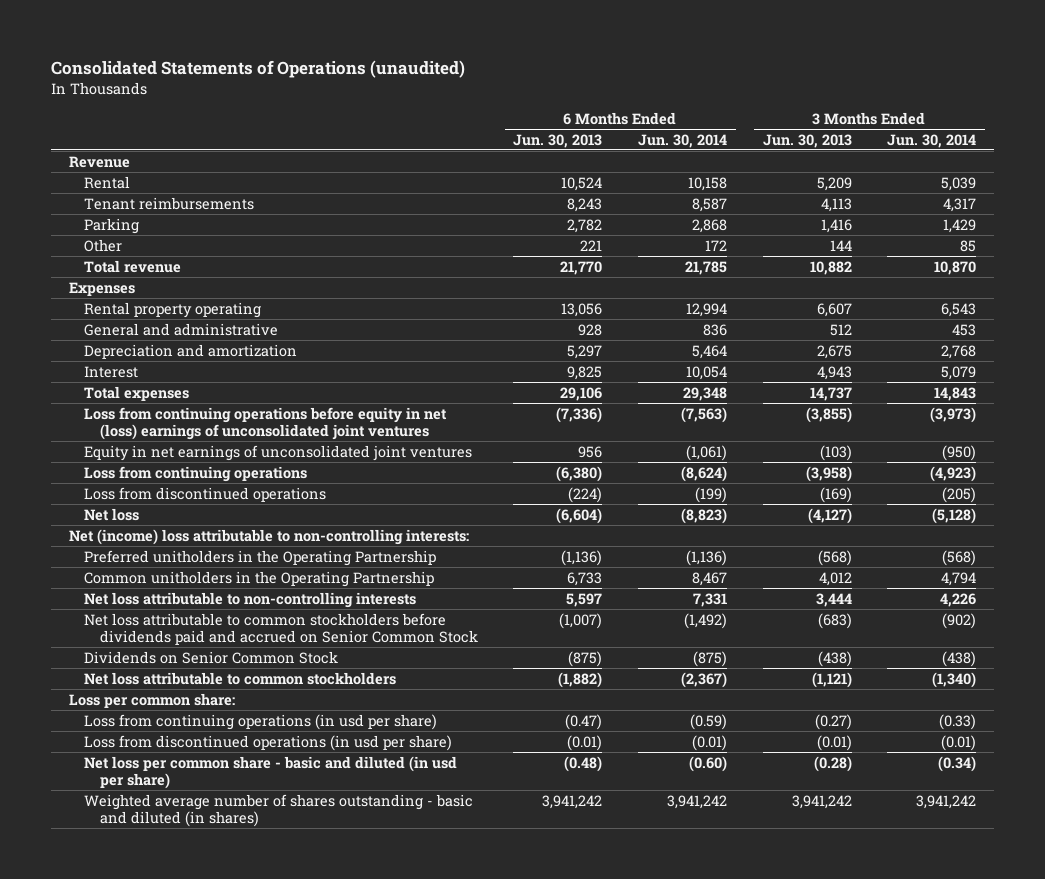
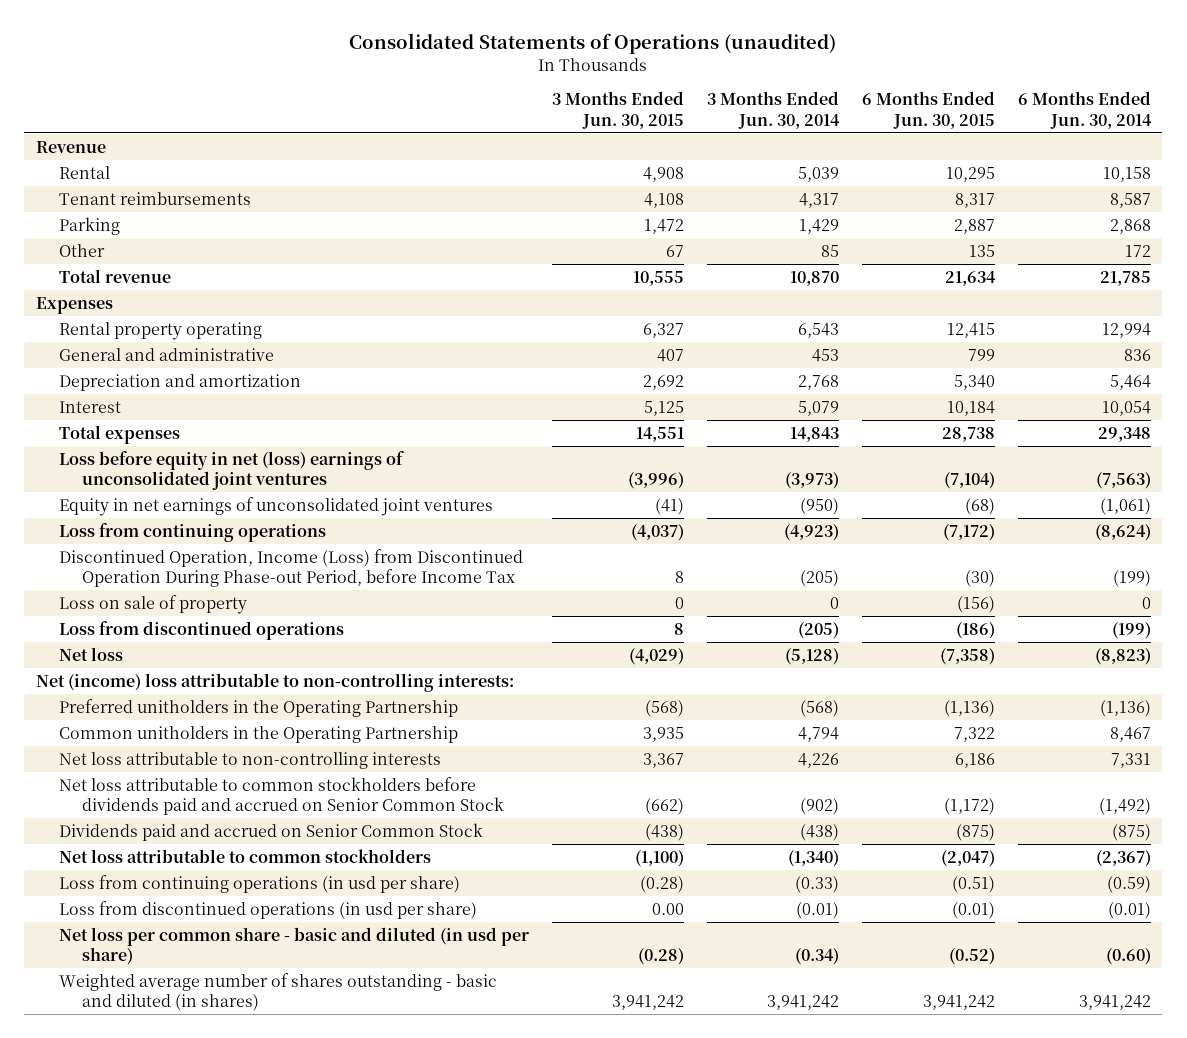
[513,133,603,148] Jun. 30, 2013 -> none
[762,133,852,148] Jun. 30, 2013 -> none
none -> [551,91,684,129] 3 Months Ended Jun. 30, 2015
none -> [861,91,995,129] 6 Months Ended Jun. 30, 2015
[84,406,448,440] Loss from continuing operations before equity in net (loss) earnings of unconsolidated joint ventures -> [58,450,404,491] Loss before equity in net (loss) earnings of unconsolidated joint ventures
none -> [58,548,523,588] Discontinued Operation, Income (Loss) from Discontinued Operation During Phase-out Period, before Income Tax
none -> [58,594,247,614] Loss on sale of property
[84,650,339,664] Dividends on Senior Common Stock -> [58,822,483,841] Dividends paid and accrued on Senior Common Stock
[68,692,235,708] Loss per common share: -> none

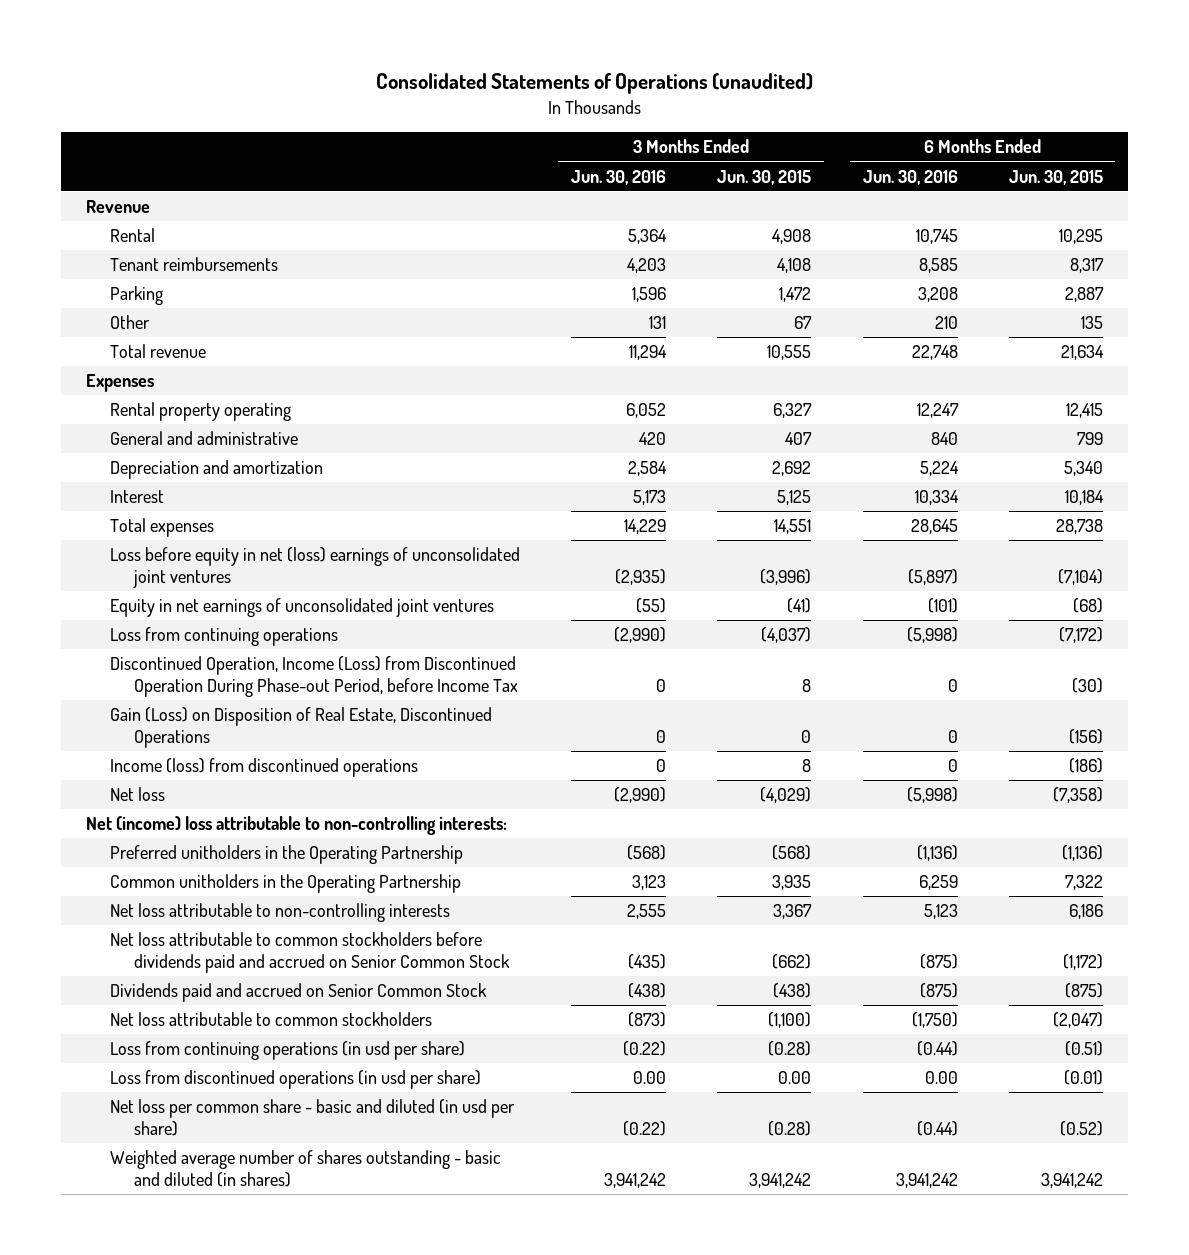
[706,91,840,129] 3 Months Ended Jun. 30, 2014 -> none
[1017,91,1152,129] 6 Months Ended Jun. 30, 2014 -> none
none -> [571,169,667,185] Jun. 30, 2016
none -> [862,169,958,185] Jun. 30, 2016
[58,594,247,614] Loss on sale of property -> [110,707,493,748] Gain (Loss) on Disposition of Real Estate, Discontinued Operations
[58,620,344,640] Loss from discontinued operations -> [110,758,419,778] Income (loss) from discontinued operations

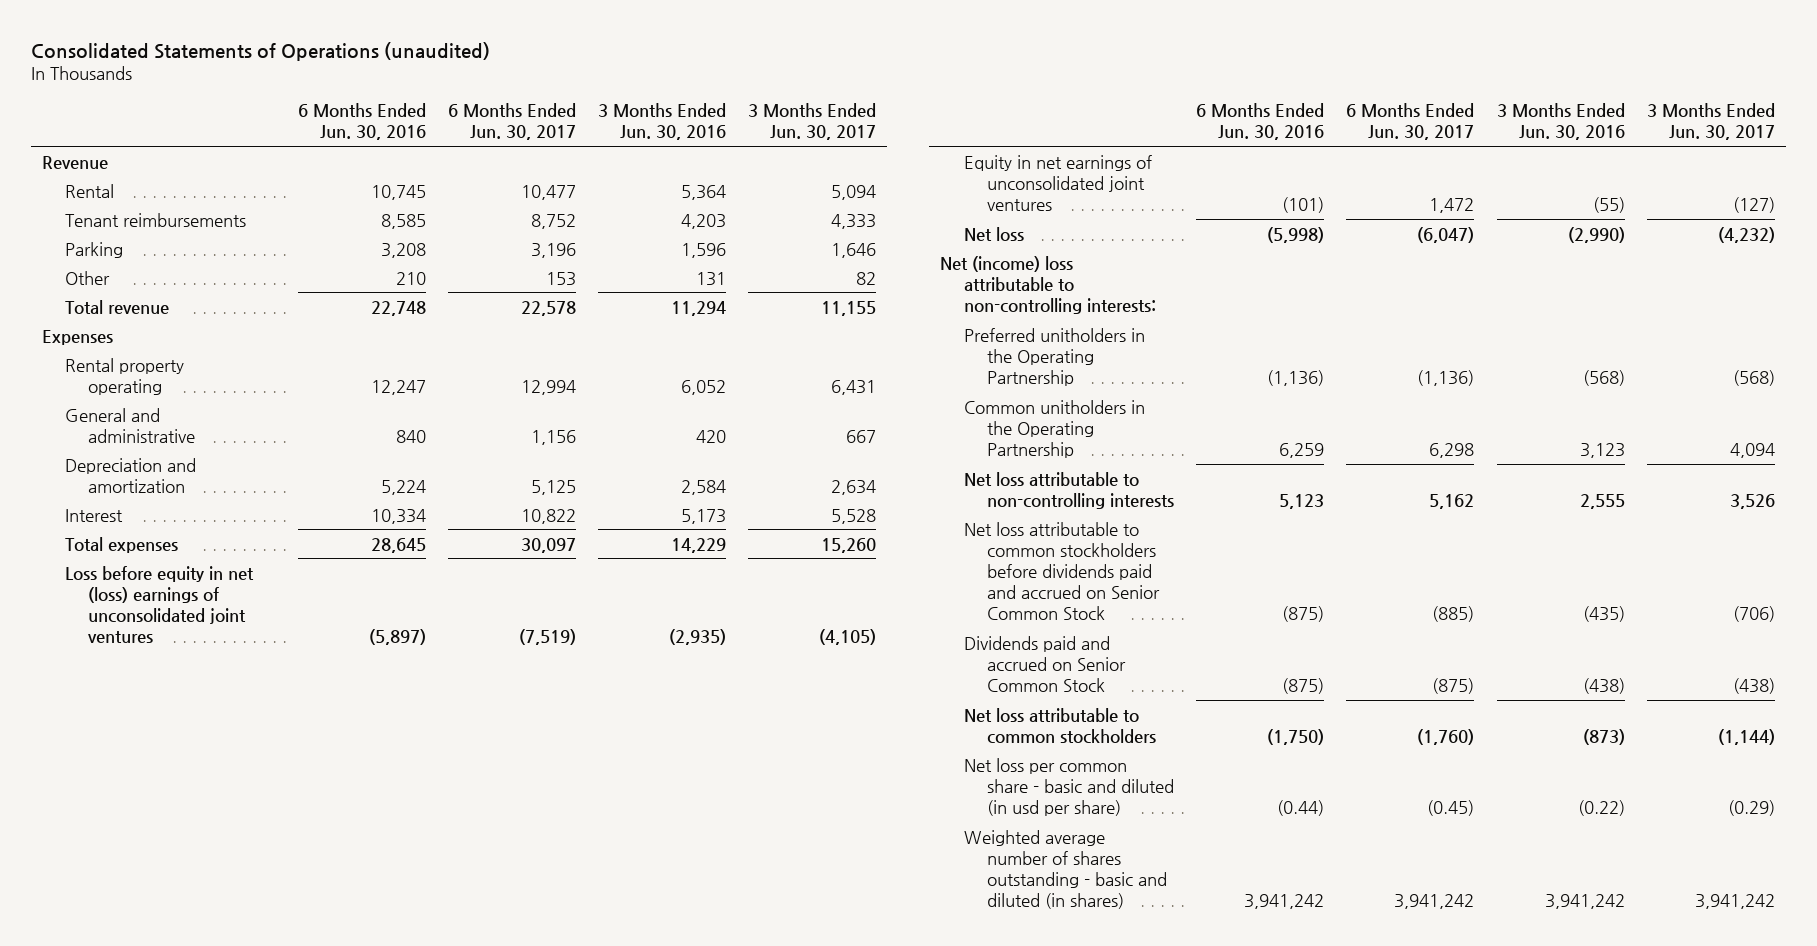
[717,169,812,185] Jun. 30, 2015 -> none
[1008,169,1103,185] Jun. 30, 2015 -> none
none -> [447,103,576,141] 6 Months Ended Jun. 30, 2017
none -> [748,103,877,141] 3 Months Ended Jun. 30, 2017
[110,627,339,647] Loss from continuing operations -> none
[110,656,518,697] Discontinued Operation, Income (Loss) from Discontinued Operation During Phase-out Period, before Income Tax -> none
[110,707,493,748] Gain (Loss) on Disposition of Real Estate, Discontinued Operations -> none
[110,758,419,778] Income (loss) from discontinued operations -> none
[110,1041,466,1061] Loss from continuing operations (in usd per share) -> none
[110,1070,482,1090] Loss from discontinued operations (in usd per share) -> none

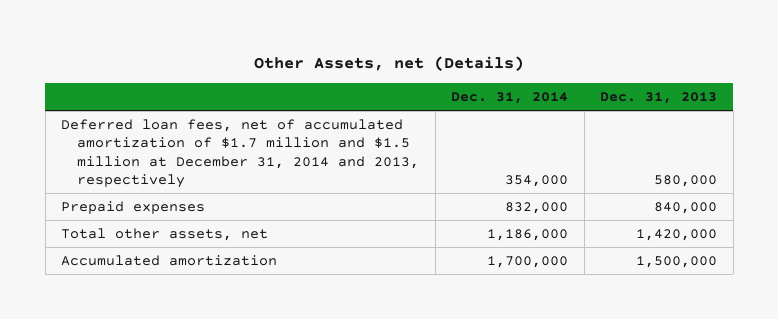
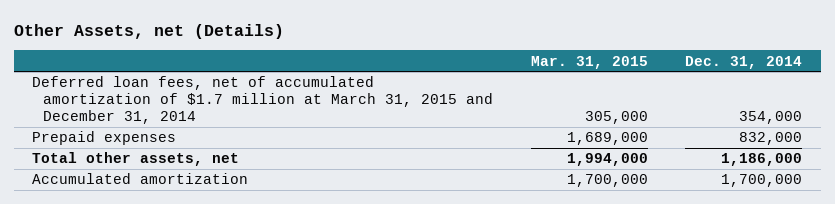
[600,92,718,105] Dec. 31, 2013 -> none
none -> [530,55,648,69] Mar. 31, 2015
[61,118,420,188] Deferred loan fees, net of accumulated amortization of $1.7 million and $1.5 million at December 31, 2014 and 2013, respectively -> [32,76,494,125] Deferred loan fees, net of accumulated amortization of $1.7 million at March 31, 2015 and December 31, 2014

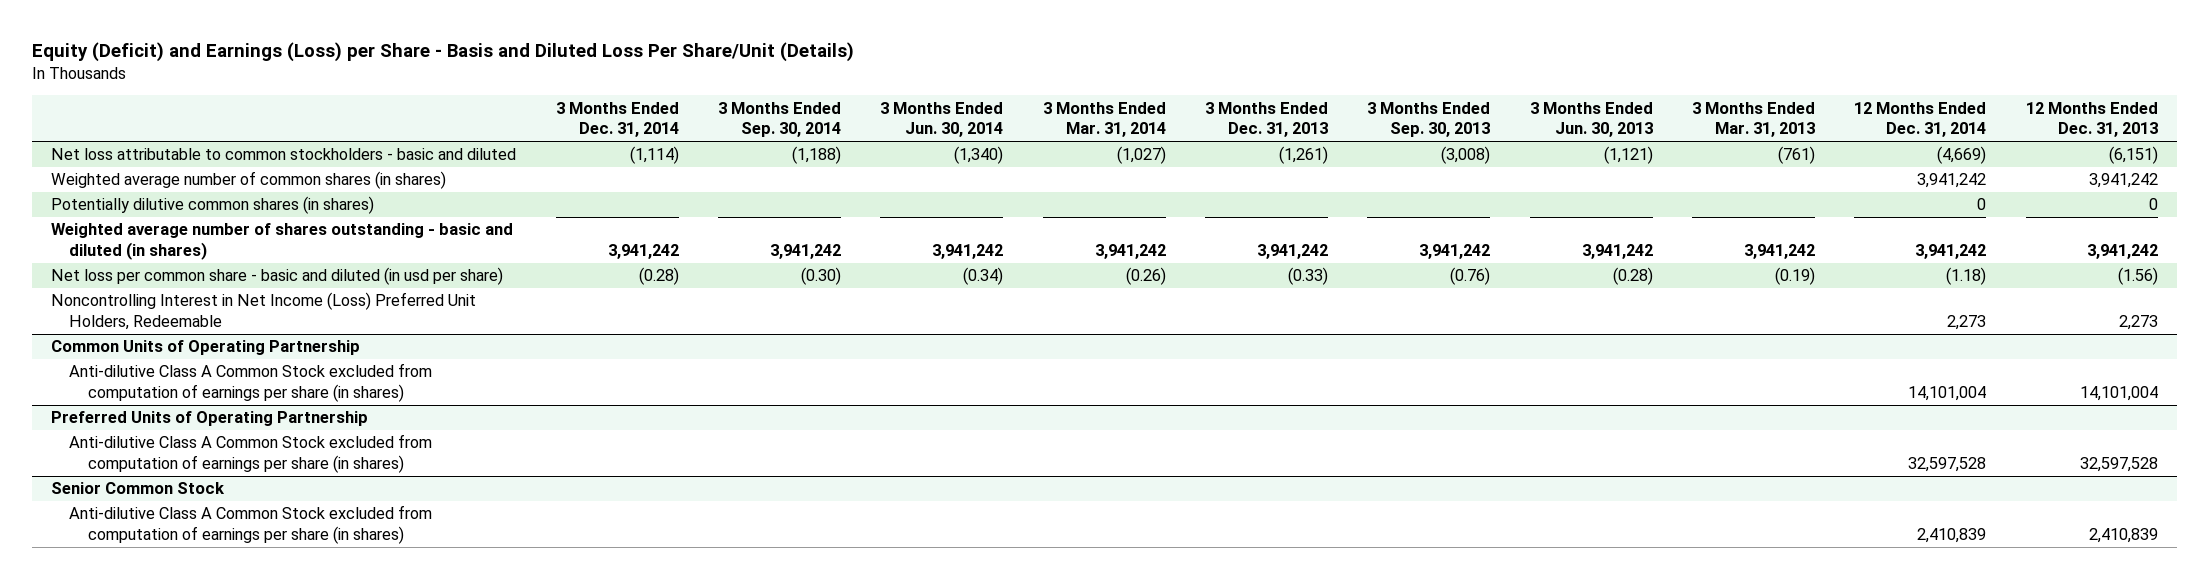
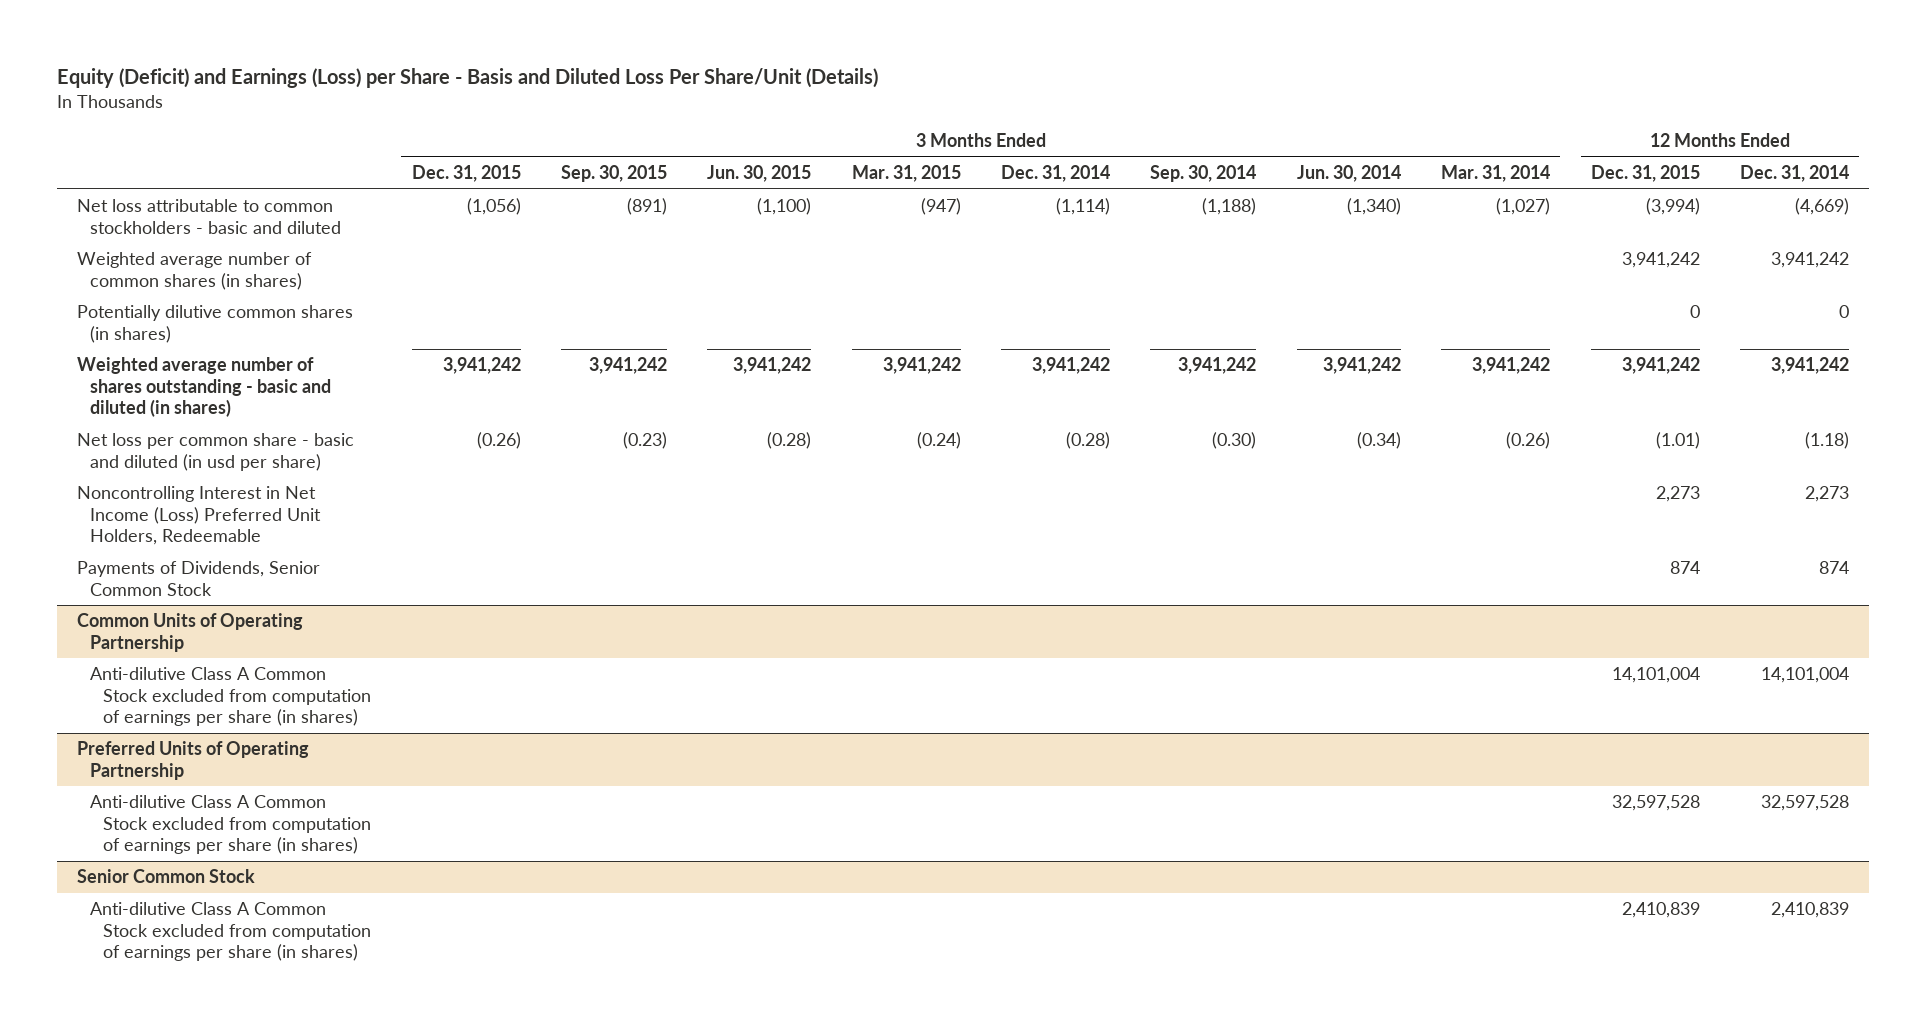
[1205,101,1329,138] 3 Months Ended Dec. 31, 2013 -> none
[1367,101,1491,138] 3 Months Ended Sep. 30, 2013 -> none
[1529,101,1653,138] 3 Months Ended Jun. 30, 2013 -> none
[1692,101,1816,138] 3 Months Ended Mar. 31, 2013 -> none
[2025,101,2158,138] 12 Months Ended Dec. 31, 2013 -> none
none -> [411,165,521,183] Dec. 31, 2015
none -> [560,165,667,183] Sep. 30, 2015
none -> [707,165,812,183] Jun. 30, 2015
none -> [851,165,961,183] Mar. 31, 2015
none -> [1590,165,1700,183] Dec. 31, 2015
none -> [77,561,321,596] Payments of Dividends, Senior Common Stock

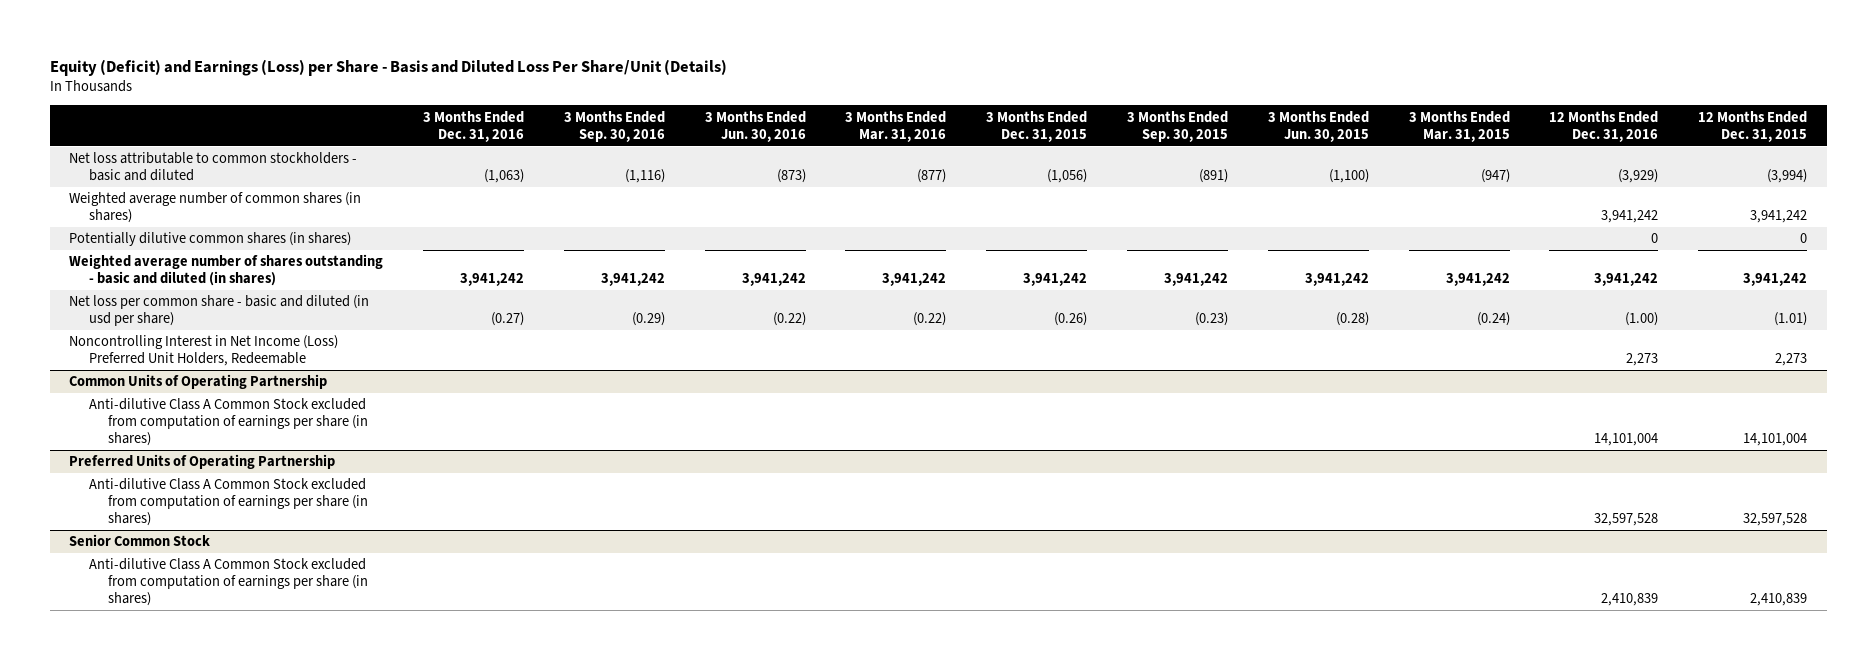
[1001,165,1111,183] Dec. 31, 2014 -> none
[1150,165,1257,183] Sep. 30, 2014 -> none
[1296,165,1401,183] Jun. 30, 2014 -> none
[1441,165,1551,183] Mar. 31, 2014 -> none
[1740,165,1850,183] Dec. 31, 2014 -> none
none -> [423,110,525,142] 3 Months Ended Dec. 31, 2016
none -> [563,110,665,142] 3 Months Ended Sep. 30, 2016
none -> [704,110,806,142] 3 Months Ended Jun. 30, 2016
none -> [845,110,947,142] 3 Months Ended Mar. 31, 2016
none -> [1549,110,1659,142] 12 Months Ended Dec. 31, 2016
[77,561,321,596] Payments of Dividends, Senior Common Stock -> none

